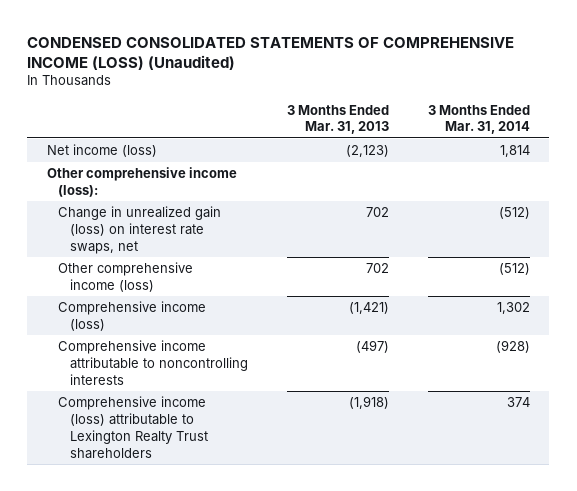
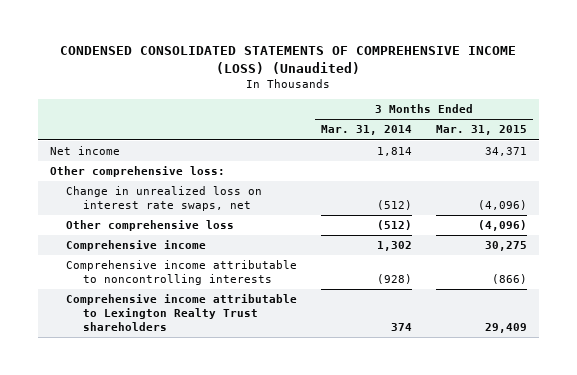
[286,104,389,135] 3 Months Ended Mar. 31, 2013 -> none
none -> [436,125,528,136] Mar. 31, 2015
[46,144,157,158] Net income (loss) -> [49,146,120,156] Net income
[46,167,237,197] Other comprehensive income (loss): -> [49,166,225,178] Other comprehensive loss:
[58,206,222,254] Change in unrealized gain (loss) on interest rate swaps, net -> [66,186,263,211] Change in unrealized loss on interest rate swaps, net
[58,262,194,292] Other comprehensive income (loss) -> [66,220,235,232] Other comprehensive loss
[58,301,207,331] Comprehensive income (loss) -> [66,240,207,252] Comprehensive income
[58,396,208,459] Comprehensive income (loss) attributable to Lexington Realty Trust shareholders -> [66,294,298,331] Comprehensive income attributable to Lexington Realty Trust shareholders

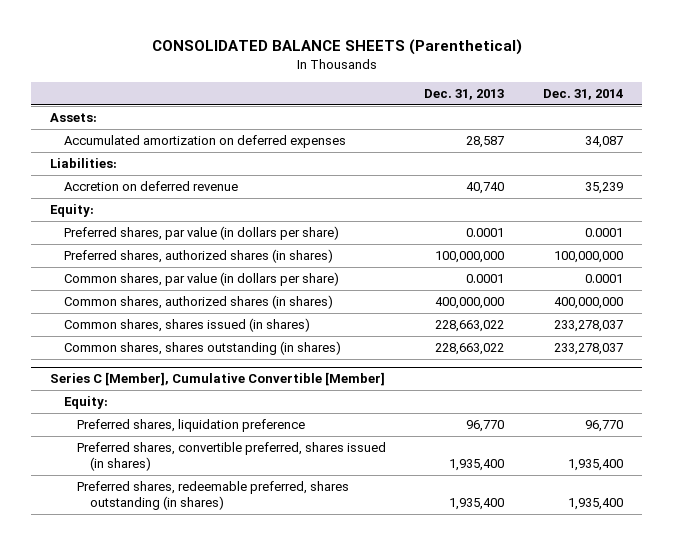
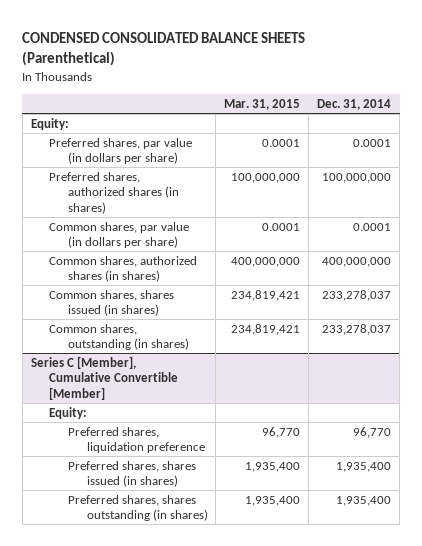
[151,39,522,56] CONSOLIDATED BALANCE SHEETS (Parenthetical) -> [22,31,306,67] CONDENSED CONSOLIDATED BALANCE SHEETS (Parenthetical)
[424,88,505,100] Dec. 31, 2013 -> none
none -> [224,99,301,111] Mar. 31, 2015
[50,112,98,122] Assets: -> none
[63,134,346,148] Accumulated amortization on deferred expenses -> none
[50,157,118,168] Liabilities: -> none
[63,180,238,191] Accretion on deferred revenue -> none
[63,340,341,355] Common shares, shares outstanding (in shares) -> [49,323,189,351] Common shares, outstanding (in shares)
[77,441,387,472] Preferred shares, convertible preferred, shares issued (in shares) -> [67,460,196,488] Preferred shares, shares issued (in shares)
[77,480,350,511] Preferred shares, redeemable preferred, shares outstanding (in shares) -> [67,494,208,522] Preferred shares, shares outstanding (in shares)

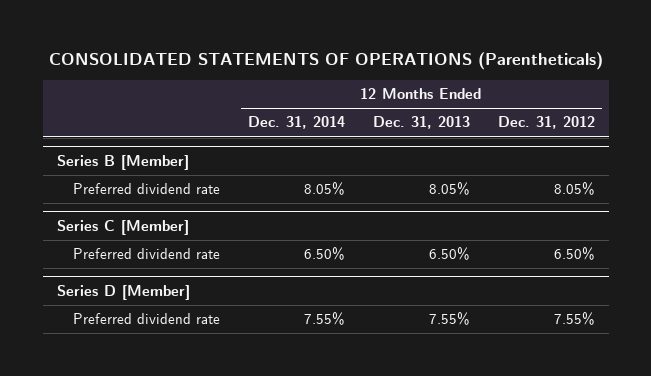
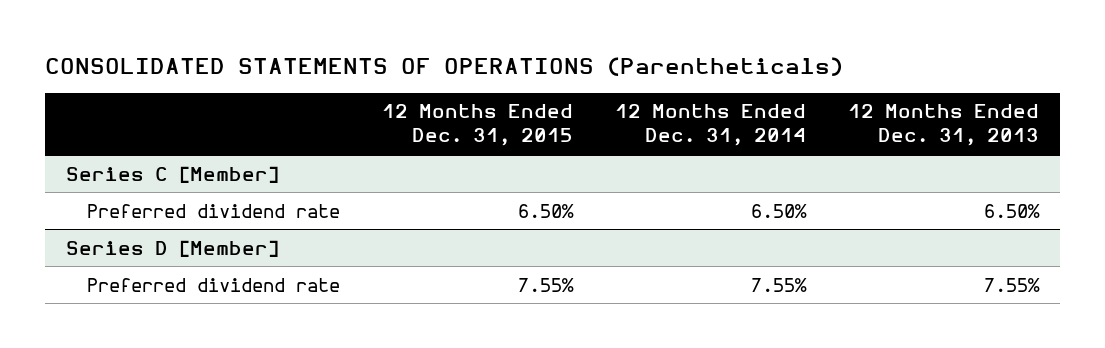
[497,116,595,130] Dec. 31, 2012 -> none
none -> [382,104,574,147] 12 Months Ended Dec. 31, 2015
[56,154,189,170] Series B [Member] -> none
[72,183,220,195] Preferred dividend rate -> none

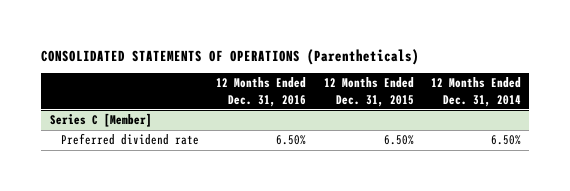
[848,104,1040,147] 12 Months Ended Dec. 31, 2013 -> none
none -> [216,77,307,107] 12 Months Ended Dec. 31, 2016
[66,239,280,257] Series D [Member] -> none
[87,277,341,292] Preferred dividend rate -> none

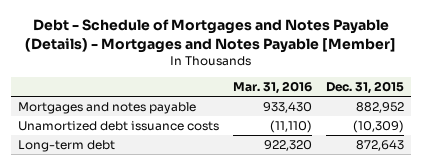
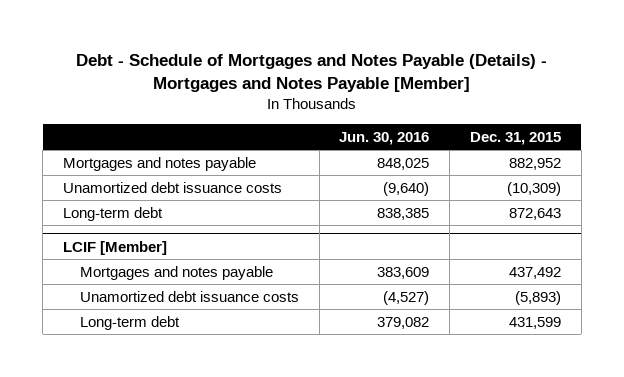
[233,81,313,95] Mar. 31, 2016 -> none
none -> [339,131,430,145] Jun. 30, 2016
none -> [63,240,168,255] LCIF [Member]
none -> [79,265,273,280] Mortgages and notes payable
none -> [79,290,299,302] Unamortized debt issuance costs
none -> [79,315,180,330] Long-term debt

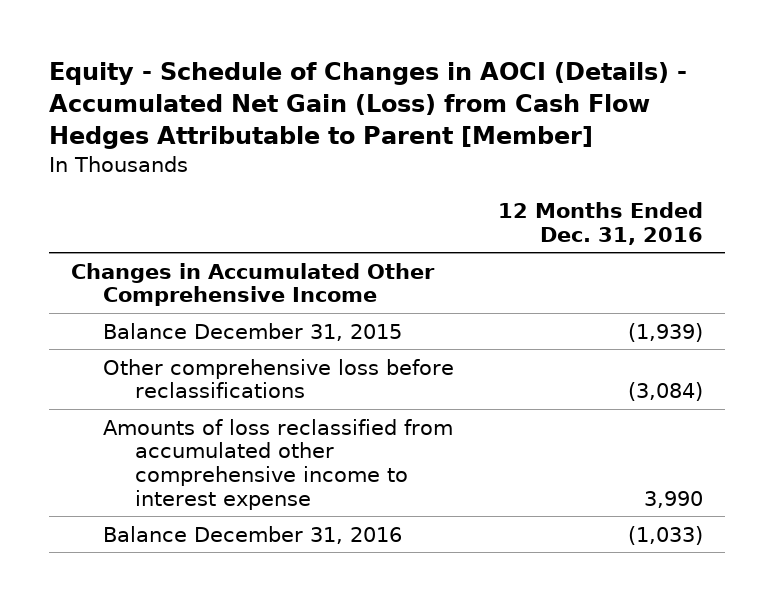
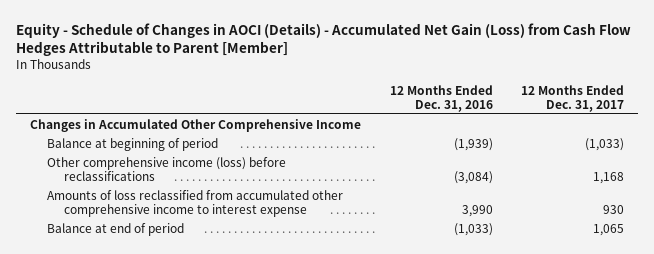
none -> [521,84,625,112] 12 Months Ended Dec. 31, 2017
[102,322,402,341] Balance December 31, 2015 -> [47,137,219,151] Balance at beginning of period
[102,358,454,399] Other comprehensive loss before reclassifications -> [47,156,287,181] Other comprehensive income (loss) before reclassifications
[102,525,402,544] Balance December 31, 2016 -> [47,222,185,236] Balance at end of period

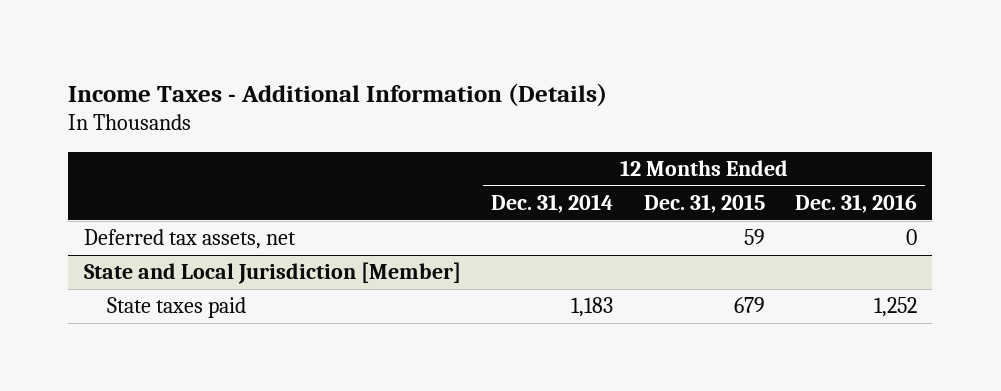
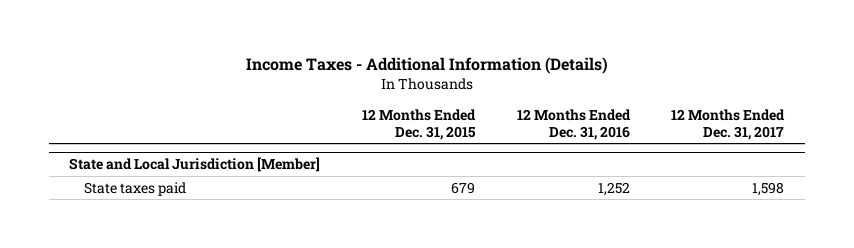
[491,194,614,214] Dec. 31, 2014 -> none
none -> [671,109,786,140] 12 Months Ended Dec. 31, 2017
[83,229,296,250] Deferred tax assets, net -> none

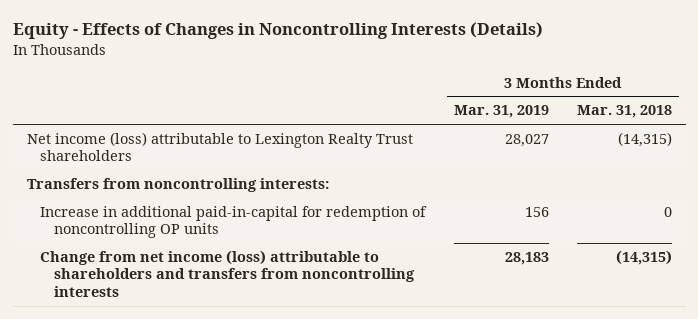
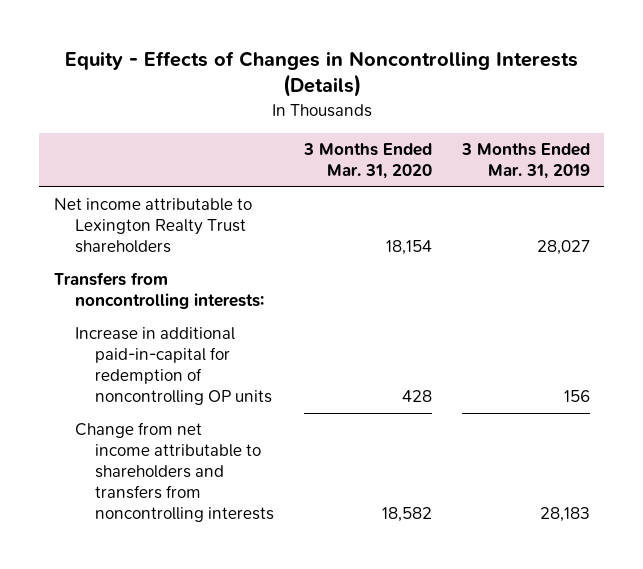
[576,105,672,119] Mar. 31, 2018 -> none
none -> [302,143,432,180] 3 Months Ended Mar. 31, 2020
[26,131,413,162] Net income (loss) attributable to Lexington Realty Trust shareholders -> [53,198,252,254] Net income attributable to Lexington Realty Trust shareholders
[40,249,416,297] Change from net income (loss) attributable to shareholders and transfers from noncontrolling interests -> [74,422,275,523] Change from net income attributable to shareholders and transfers from noncontrolling interests

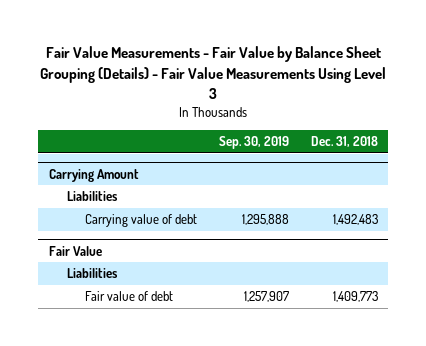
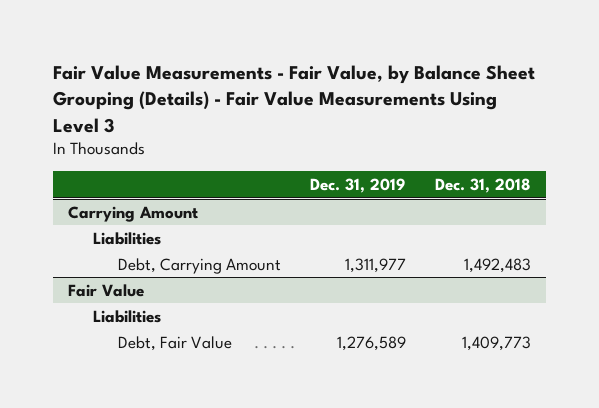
[40,46,387,99] Fair Value Measurements - Fair Value by Balance Sheet Grouping (Details) - Fair Value Measurements Using Level 3 -> [53,65,536,133] Fair Value Measurements - Fair Value, by Balance Sheet Grouping (Details) - Fair Value Measurements Using Level 3
[218,136,289,150] Sep. 30, 2019 -> none
none -> [310,178,407,194] Dec. 31, 2019
[85,214,198,228] Carrying value of debt -> [117,257,281,274] Debt, Carrying Amount
[85,291,174,302] Fair value of debt -> [117,335,232,351] Debt, Fair Value

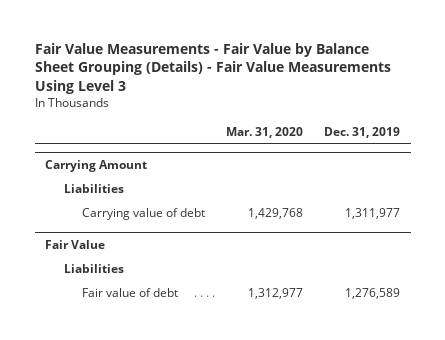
[53,65,536,133] Fair Value Measurements - Fair Value, by Balance Sheet Grouping (Details) - Fair Value Measurements Using Level 3 -> [34,42,391,95] Fair Value Measurements - Fair Value by Balance Sheet Grouping (Details) - Fair Value Measurements Using Level 3
[435,178,532,194] Dec. 31, 2018 -> none
none -> [225,126,303,138] Mar. 31, 2020
[117,257,281,274] Debt, Carrying Amount -> [81,208,205,221] Carrying value of debt
[117,335,232,351] Debt, Fair Value -> [81,288,178,298] Fair value of debt

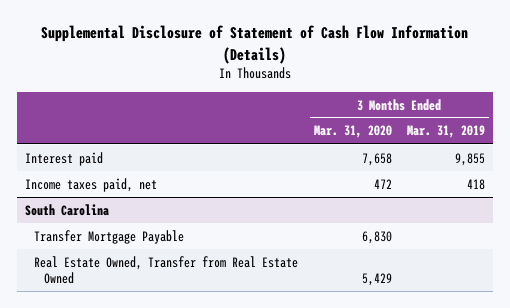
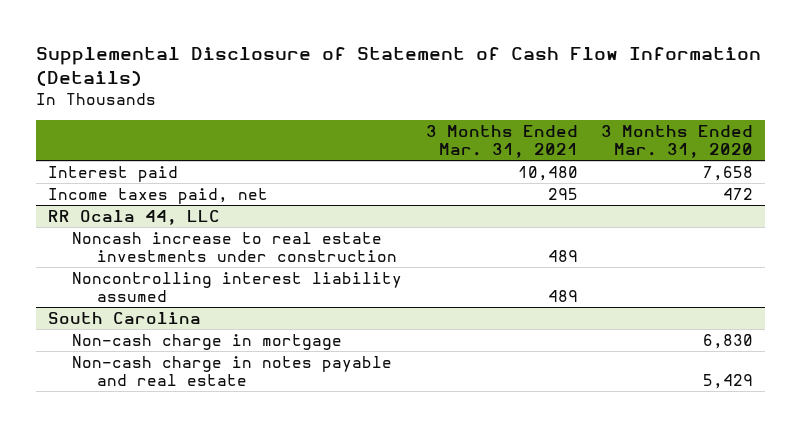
[406,125,485,139] Mar. 31, 2019 -> none
none -> [425,124,578,158] 3 Months Ended Mar. 31, 2021
none -> [48,210,221,226] RR Ocala 44, LLC
none -> [72,232,397,262] Noncash increase to real estate investments under construction
none -> [72,272,403,302] Noncontrolling interest liability assumed
[34,229,185,244] Transfer Mortgage Payable -> [72,334,343,351] Non-cash charge in mortgage
[34,255,299,285] Real Estate Owned, Transfer from Real Estate Owned -> [72,356,393,386] Non-cash charge in notes payable and real estate

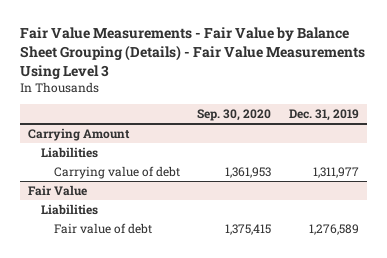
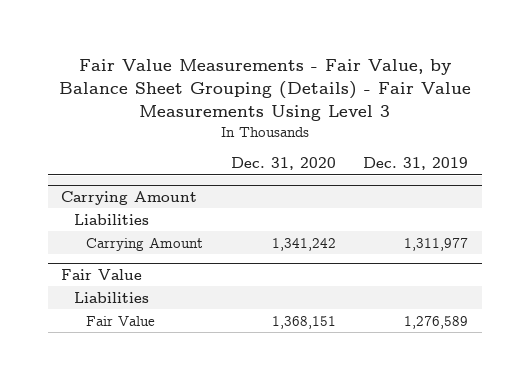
[19,27,365,79] Fair Value Measurements - Fair Value by Balance Sheet Grouping (Details) - Fair Value Measurements Using Level 3 -> [58,58,471,121] Fair Value Measurements - Fair Value, by Balance Sheet Grouping (Details) - Fair Value Measurements Using Level 3
[197,109,272,122] Sep. 30, 2020 -> none
none -> [230,157,336,171] Dec. 31, 2020
[53,166,180,180] Carrying value of debt -> [86,236,204,251] Carrying Amount
[53,223,152,235] Fair value of debt -> [86,315,156,326] Fair Value

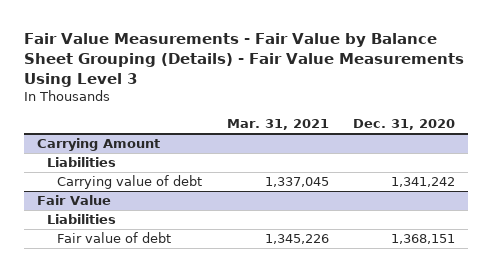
[58,58,471,121] Fair Value Measurements - Fair Value, by Balance Sheet Grouping (Details) - Fair Value Measurements Using Level 3 -> [24,33,465,87] Fair Value Measurements - Fair Value by Balance Sheet Grouping (Details) - Fair Value Measurements Using Level 3
[363,157,469,171] Dec. 31, 2019 -> none
none -> [226,119,329,131] Mar. 31, 2021
[86,236,204,251] Carrying Amount -> [57,175,203,190] Carrying value of debt
[86,315,156,326] Fair Value -> [57,232,172,244] Fair value of debt

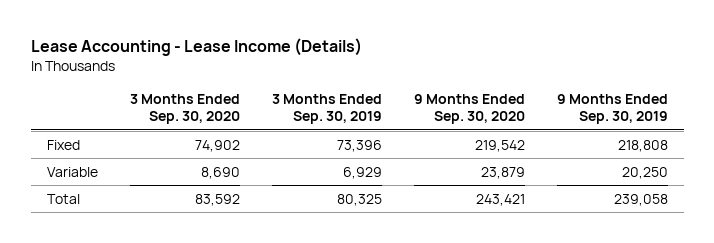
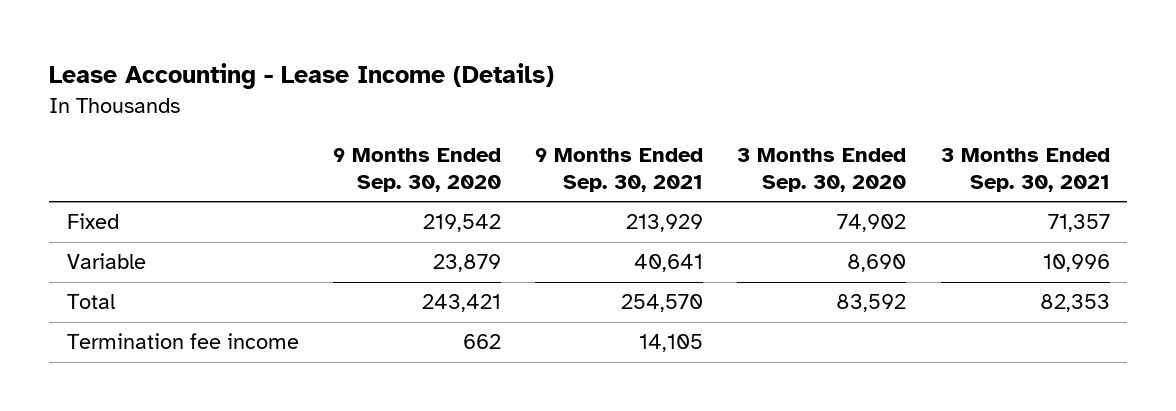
[271,94,382,125] 3 Months Ended Sep. 30, 2019 -> none
[556,94,668,125] 9 Months Ended Sep. 30, 2019 -> none
none -> [535,148,704,192] 9 Months Ended Sep. 30, 2021
none -> [940,148,1110,192] 3 Months Ended Sep. 30, 2021
none -> [66,333,299,350] Termination fee income

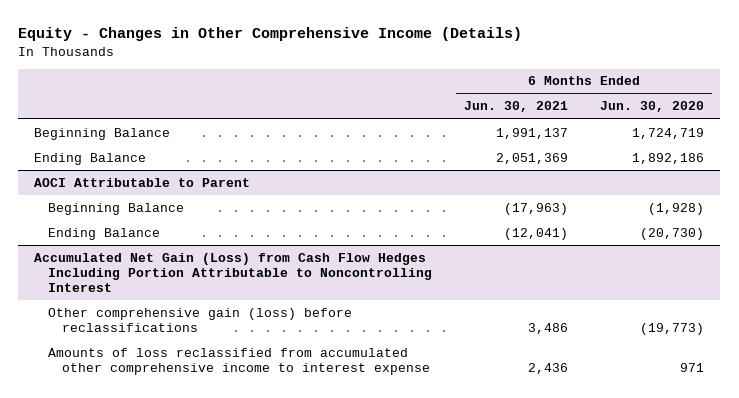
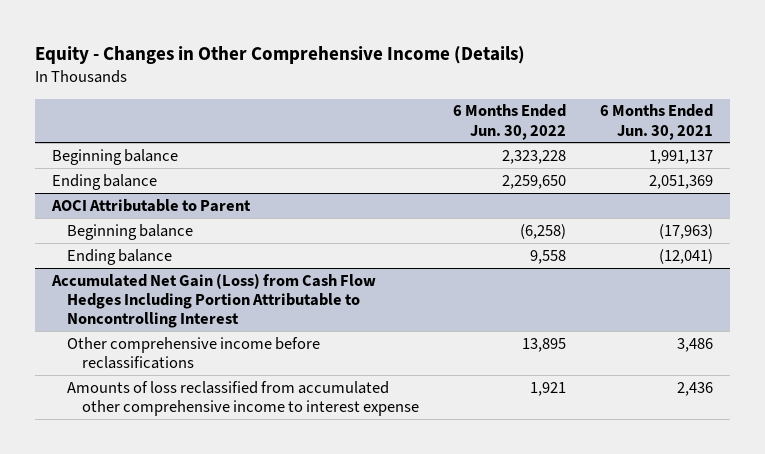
[600,101,705,113] Jun. 30, 2020 -> none
none -> [453,104,567,140] 6 Months Ended Jun. 30, 2022
[34,127,171,140] Beginning Balance -> [51,148,178,165] Beginning balance
[34,152,147,165] Ending Balance -> [51,173,157,190] Ending balance
[48,202,185,215] Beginning Balance -> [66,223,193,240] Beginning balance
[48,227,161,240] Ending Balance -> [66,248,172,265] Ending balance
[48,307,353,332] Other comprehensive gain (loss) before reclassifications -> [66,336,320,369] Other comprehensive income before reclassifications

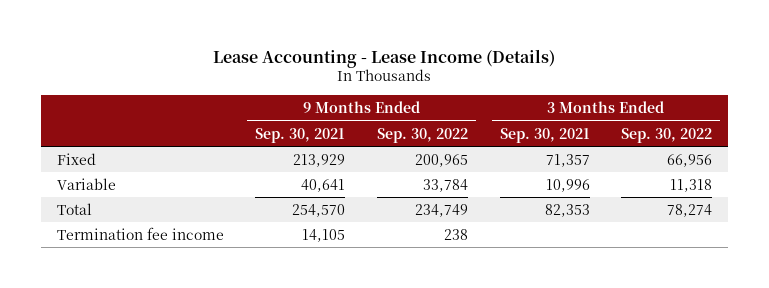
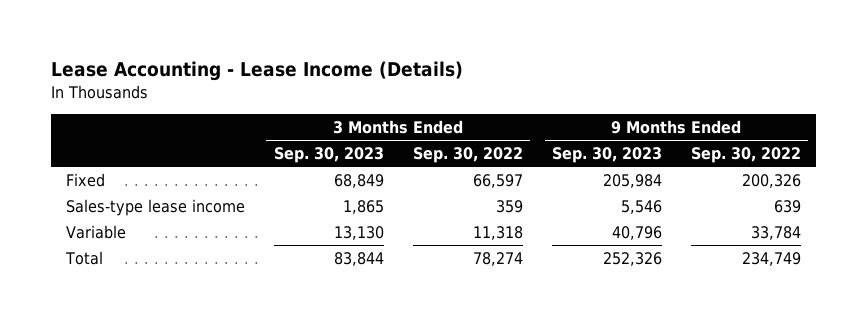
[255,127,346,143] Sep. 30, 2021 -> none
[499,127,590,143] Sep. 30, 2021 -> none
none -> [273,147,384,164] Sep. 30, 2023
none -> [551,147,662,164] Sep. 30, 2023
[414,153,468,167] 200,965 -> [741,173,801,188] 200,326
[667,153,713,167] 66,956 -> [472,173,523,188] 66,597
none -> [65,198,245,216] Sales-type lease income
[56,226,224,240] Termination fee income -> none

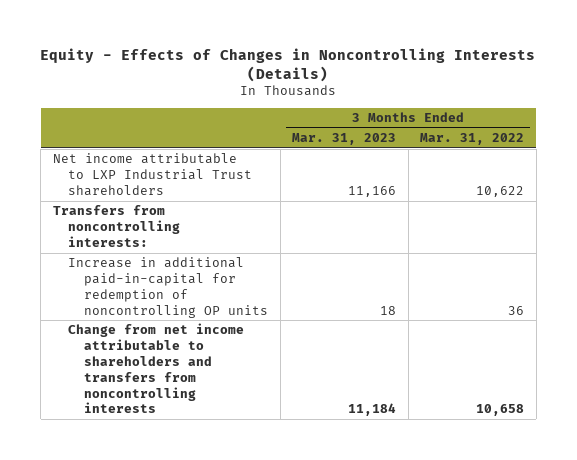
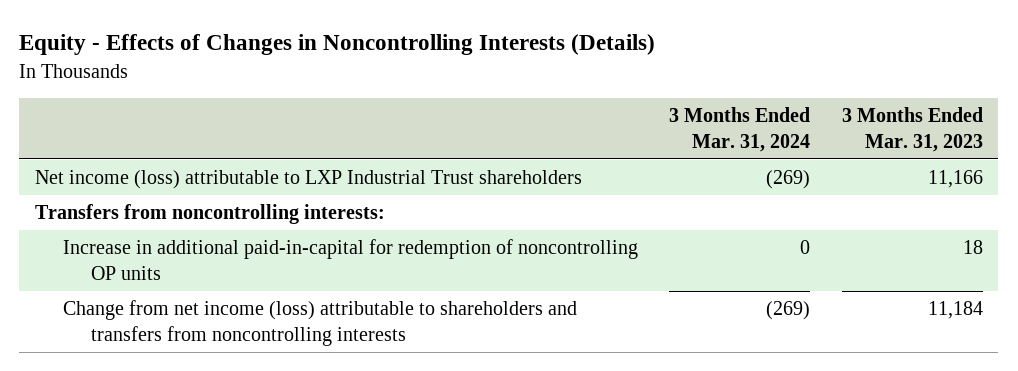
[420,132,525,145] Mar. 31, 2022 -> none
none -> [669,106,811,152] 3 Months Ended Mar. 31, 2024
[52,153,253,196] Net income attributable to LXP Industrial Trust shareholders -> [34,169,582,189] Net income (loss) attributable to LXP Industrial Trust shareholders
[68,323,245,414] Change from net income attributable to shareholders and transfers from noncontrolling interests -> [63,299,578,347] Change from net income (loss) attributable to shareholders and transfers from noncontrolling interests

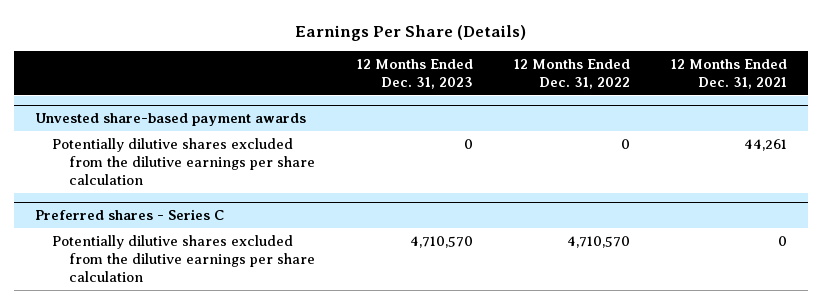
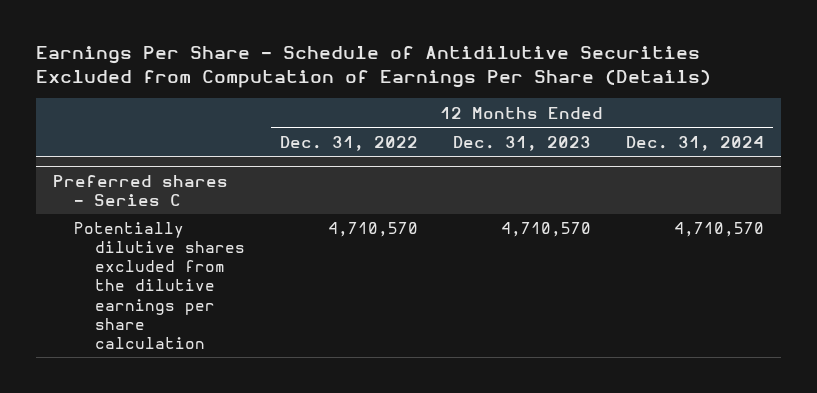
[294,24,526,41] Earnings Per Share (Details) -> [35,46,711,89] Earnings Per Share - Schedule of Antidilutive Securities Excluded from Computation of Earnings Per Share (Details)
[671,58,788,90] 12 Months Ended Dec. 31, 2021 -> none
none -> [625,135,764,151] Dec. 31, 2024
[34,112,306,126] Unvested share-based payment awards -> none
[52,137,316,186] Potentially dilutive shares excluded from the dilutive earnings per share calculation -> none

